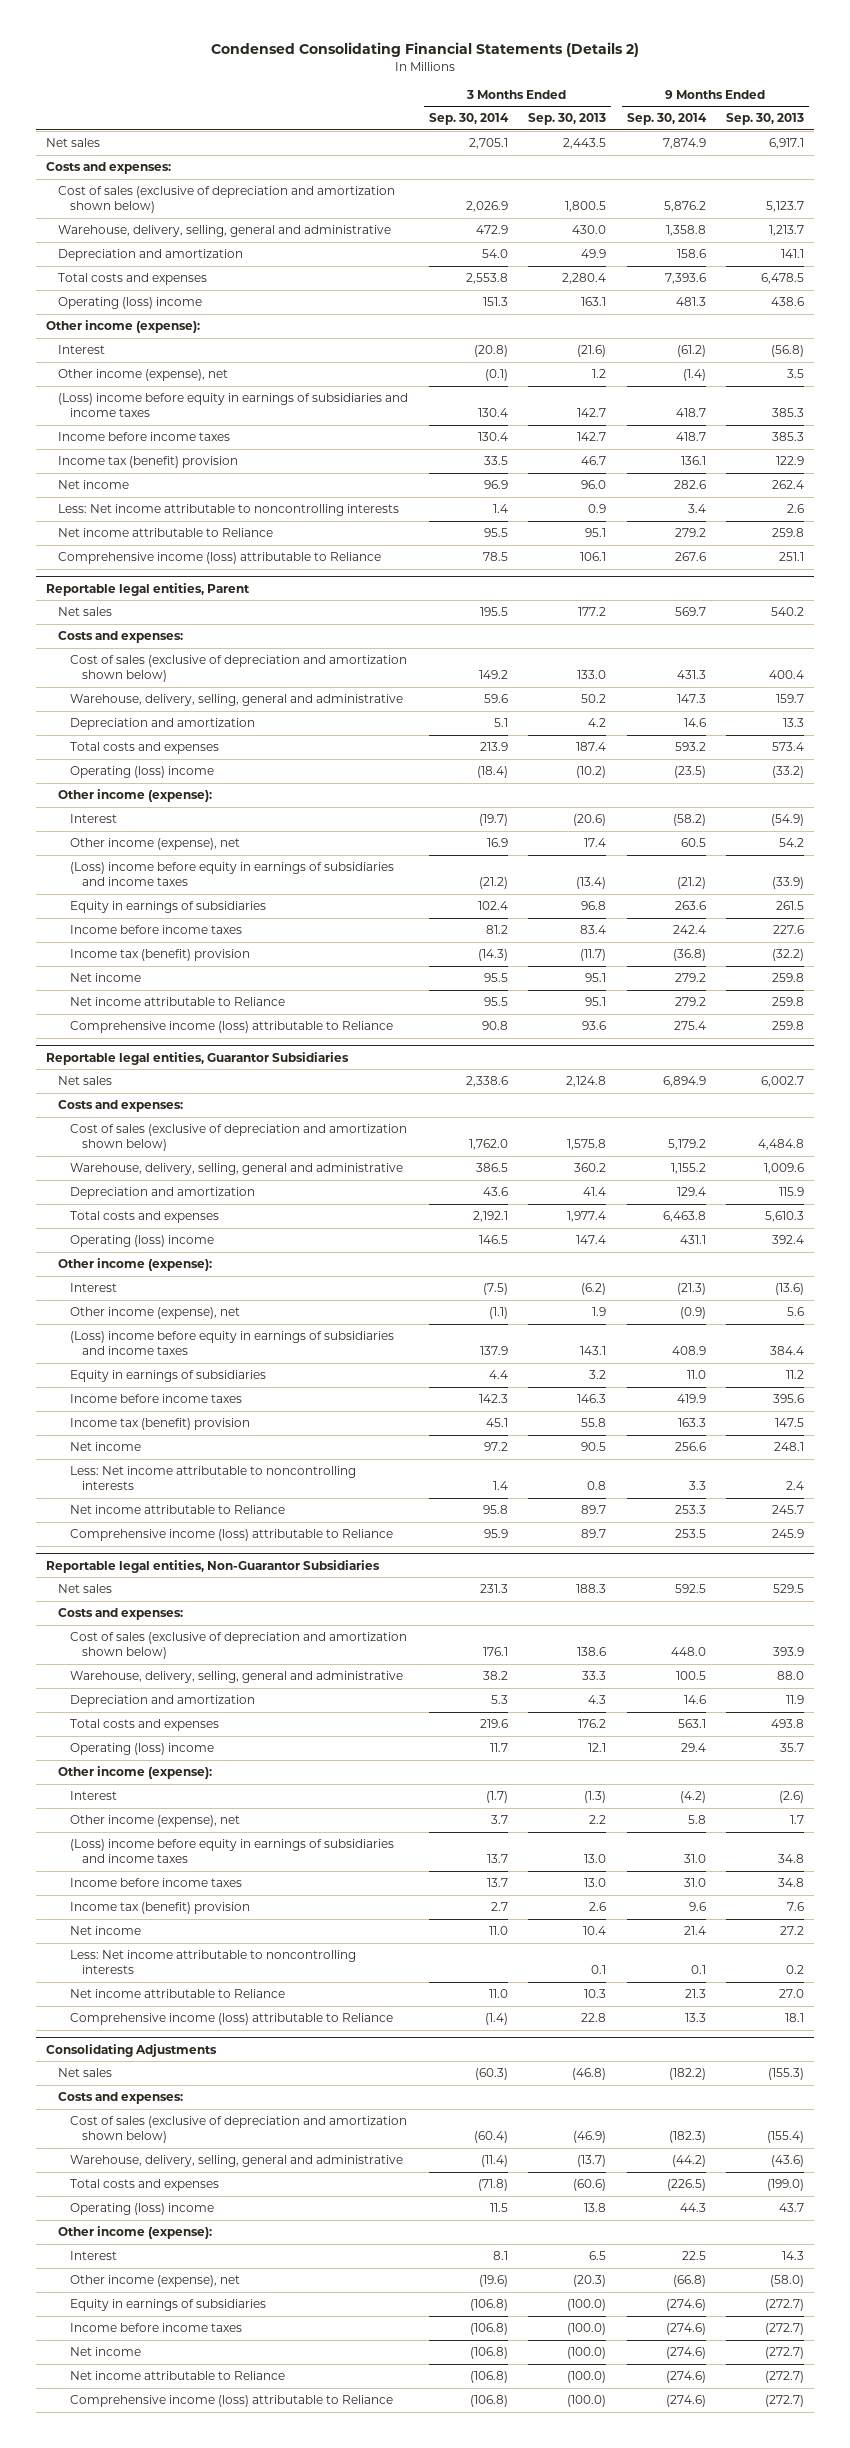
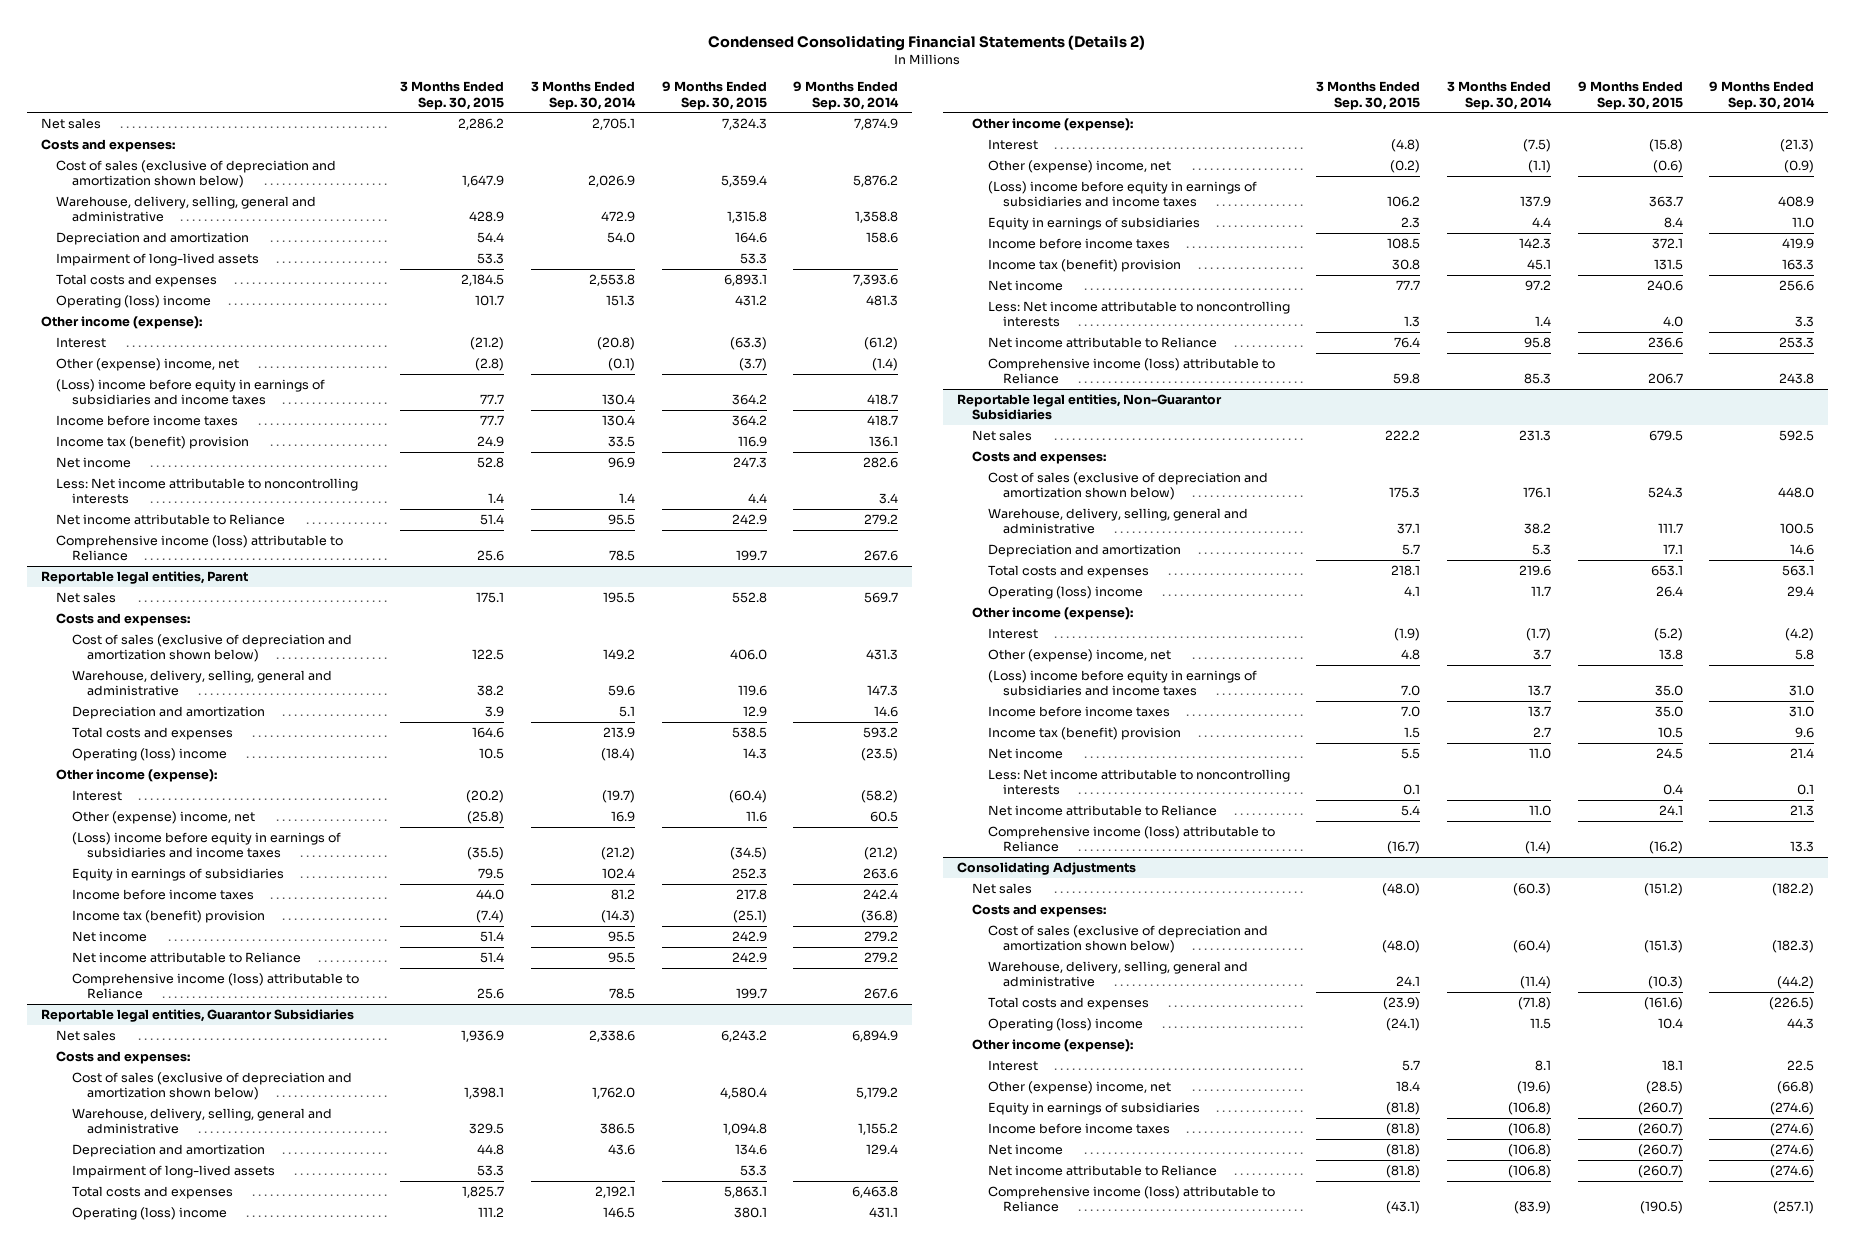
[528,113,607,126] Sep. 30, 2013 -> none
[726,113,805,126] Sep. 30, 2013 -> none
none -> [400,81,505,110] 3 Months Ended Sep. 30, 2015
none -> [661,81,767,110] 9 Months Ended Sep. 30, 2015
none -> [56,252,260,266] Impairment of long-lived assets
[58,368,229,381] Other income (expense), net -> [56,357,240,371] Other (expense) income, net
[70,837,241,850] Other income (expense), net -> [71,810,255,824] Other (expense) income, net
[481,1020,508,1030] 90.8 -> [609,988,636,1000] 78.5
[673,1020,706,1030] 275.4 -> [864,988,899,1000] 267.6
none -> [71,1164,275,1178] Impairment of long-lived assets
[70,1306,241,1319] Other income (expense), net -> [987,159,1171,173] Other (expense) income, net
[483,1528,508,1538] 95.9 -> [1524,373,1552,385] 85.3
[674,1528,706,1538] 253.5 -> [1779,373,1815,385] 243.8
[70,1814,241,1827] Other income (expense), net -> [987,648,1171,662] Other (expense) income, net
[70,2274,241,2287] Other income (expense), net -> [987,1080,1171,1094] Other (expense) income, net
[469,2394,508,2407] (106.8) -> [1514,1201,1552,1215] (83.9)
[665,2394,706,2407] (274.6) -> [1773,1201,1815,1215] (257.1)

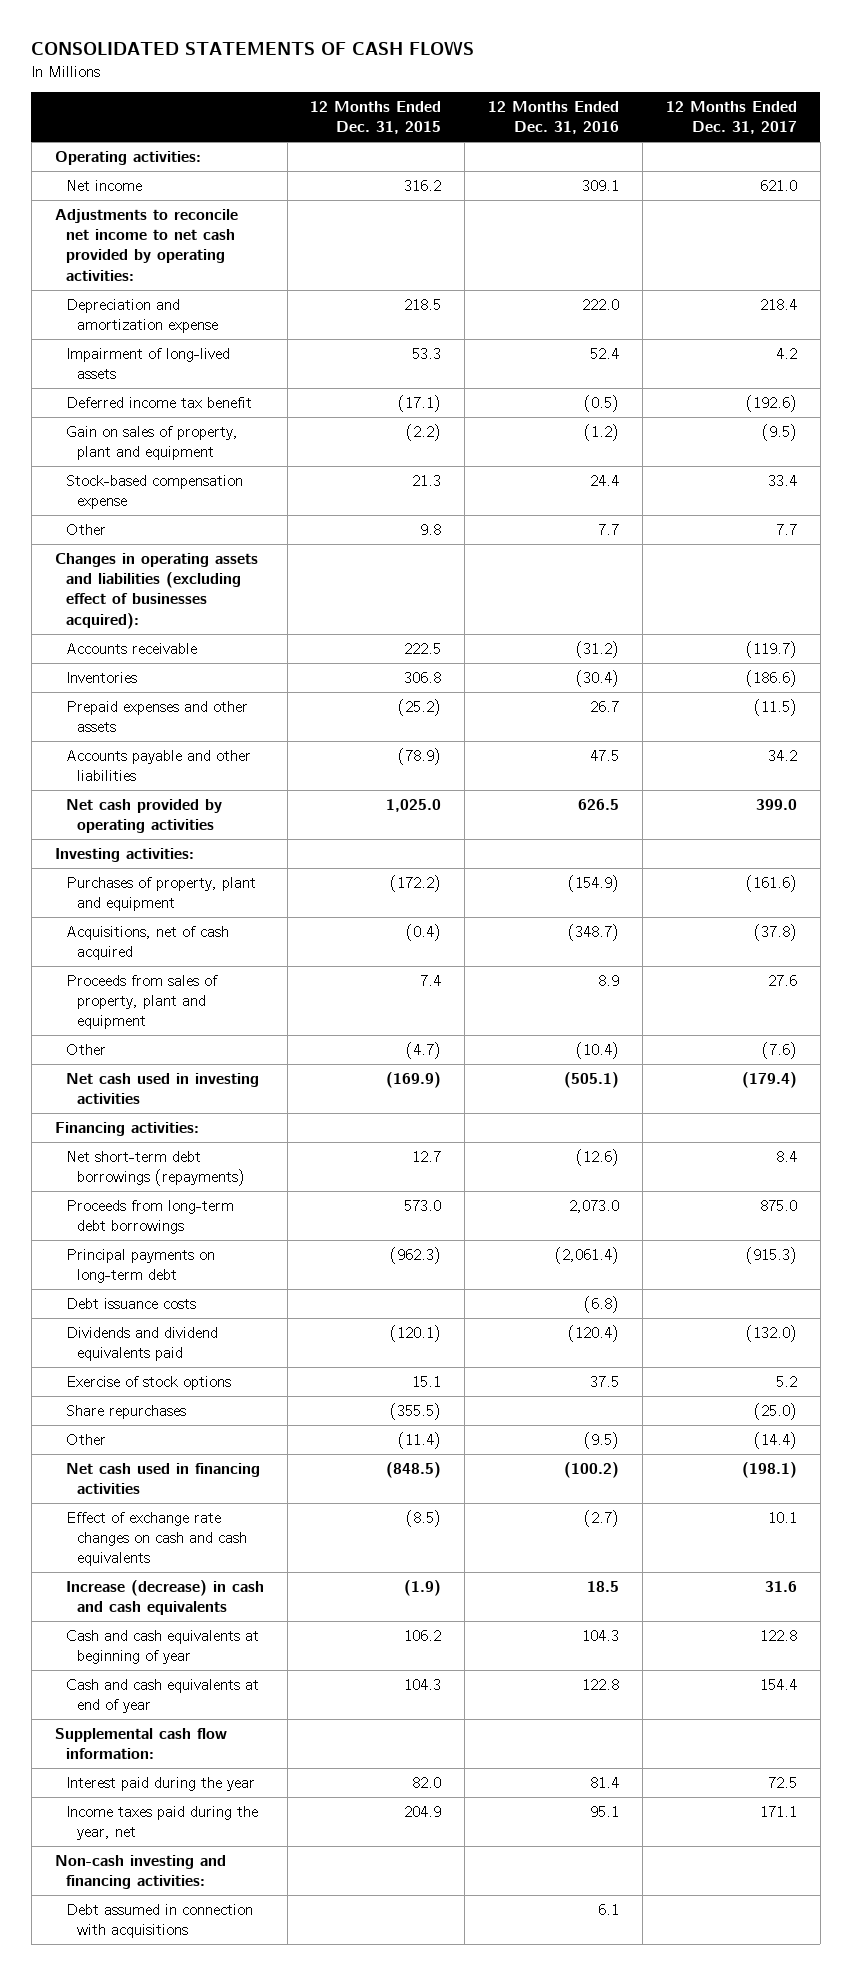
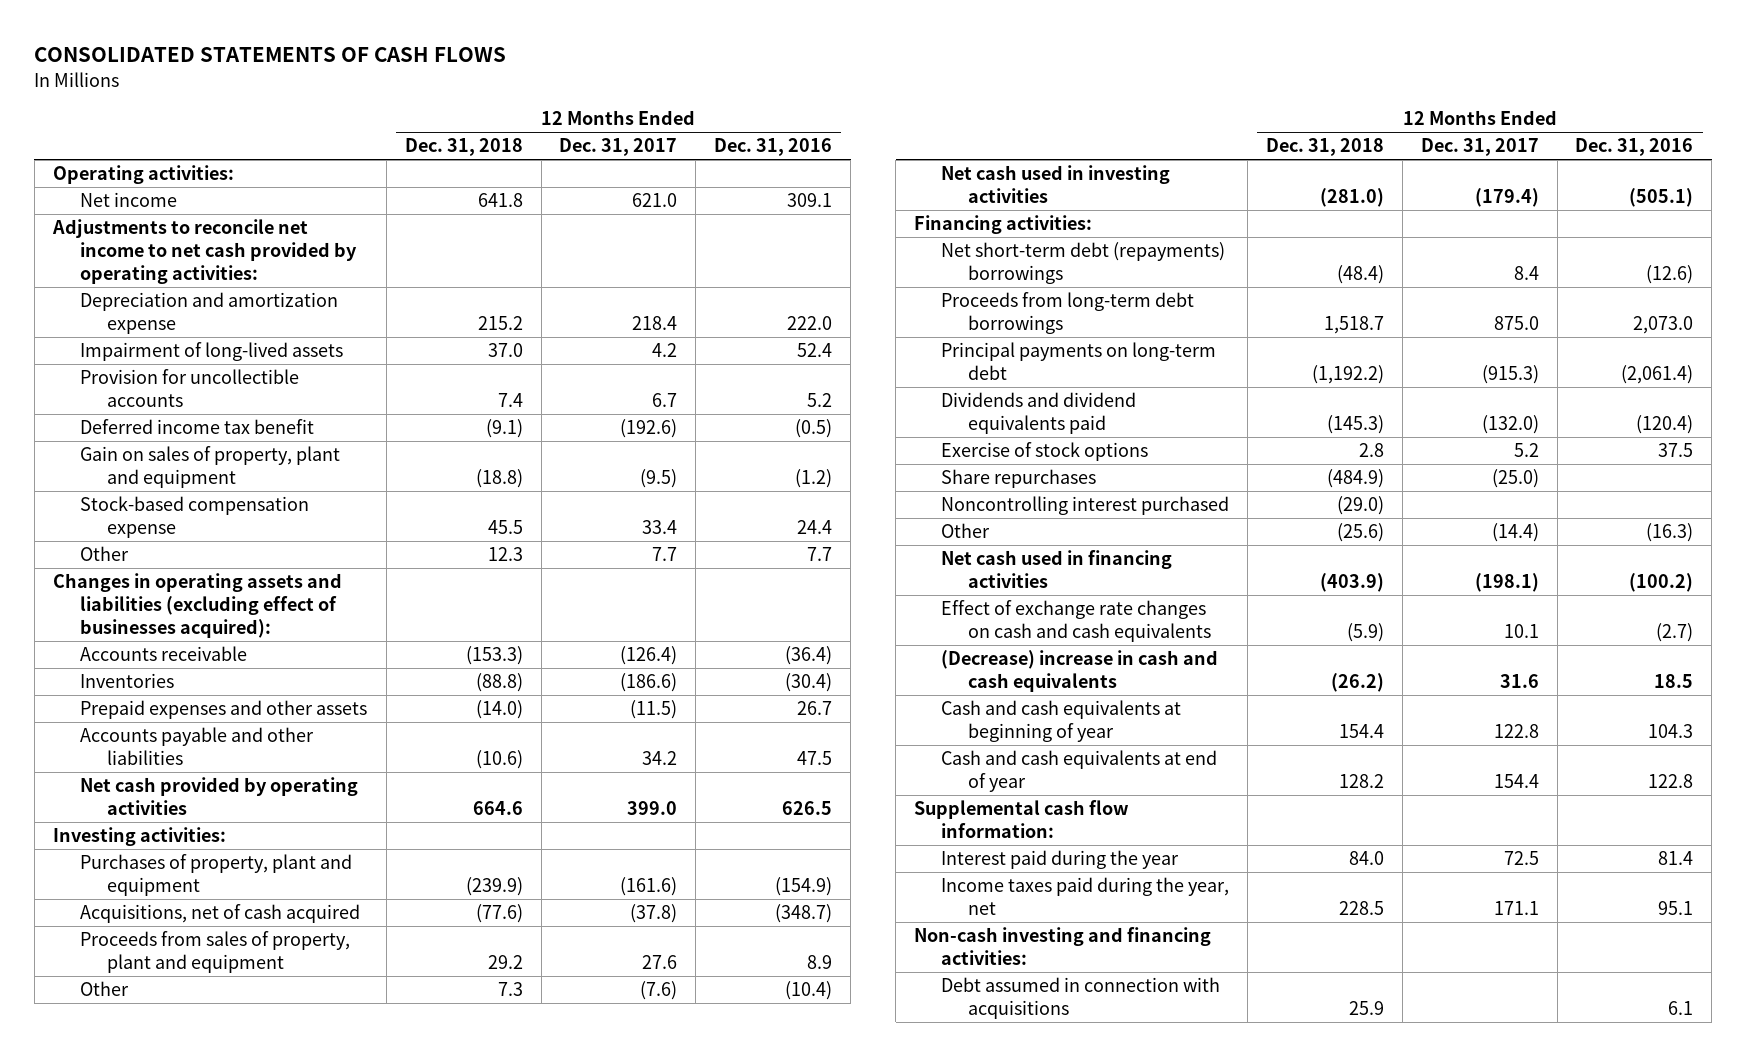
[310,101,442,135] 12 Months Ended Dec. 31, 2015 -> none
none -> [404,138,523,157] Dec. 31, 2018
none -> [80,369,300,408] Provision for uncollectible accounts
[576,640,620,658] (31.2) -> [785,646,833,666] (36.4)
[746,640,798,658] (119.7) -> [620,646,678,666] (126.4)
[65,1150,245,1187] Net short-term debt borrowings (repayments) -> [941,242,1226,285] Net short-term debt (repayments) borrowings
[65,1297,196,1309] Debt issuance costs -> none
none -> [941,496,1230,516] Noncontrolling interest purchased
[584,1431,620,1449] (9.5) -> [1646,523,1694,543] (16.3)
[65,1579,264,1616] Increase (decrease) in cash and cash equivalents -> [941,650,1219,693] (Decrease) increase in cash and cash equivalents

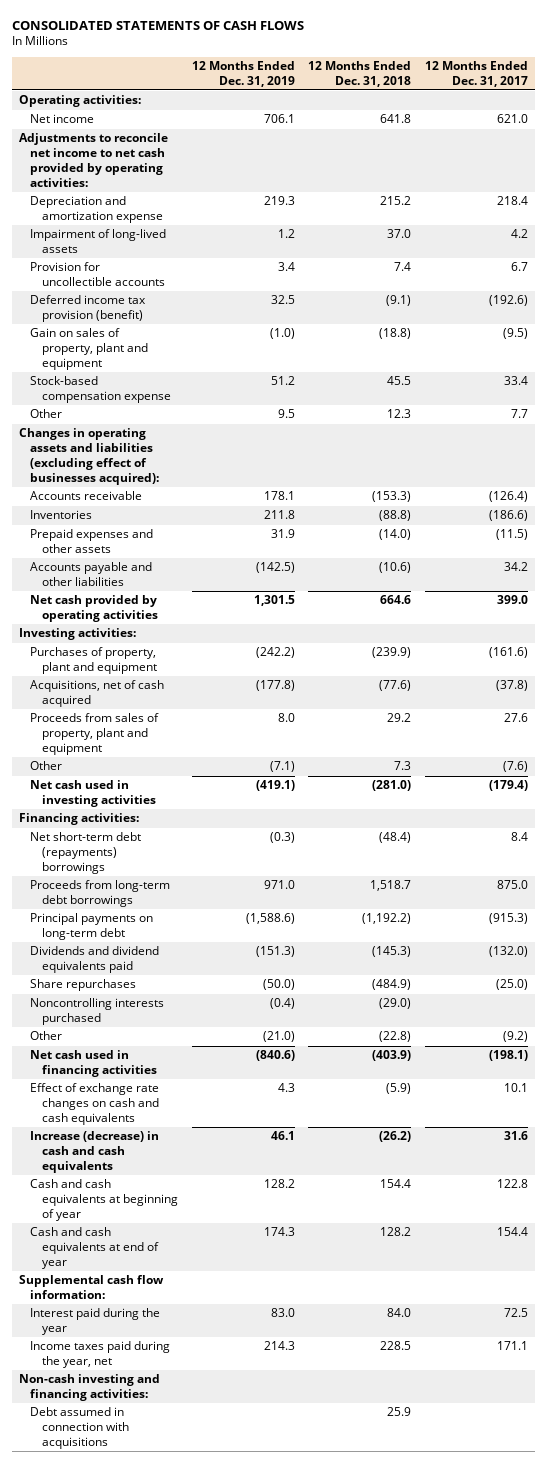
[714,138,833,157] Dec. 31, 2016 -> none
none -> [191,60,295,87] 12 Months Ended Dec. 31, 2019
[80,419,315,435] Deferred income tax benefit -> [30,295,147,323] Deferred income tax provision (benefit)
[941,442,1149,462] Exercise of stock options -> none
[941,496,1230,516] Noncontrolling interest purchased -> [30,998,165,1026] Noncontrolling interests purchased
[1336,523,1384,543] (25.6) -> [379,1031,412,1043] (22.8)
[1491,523,1539,543] (14.4) -> [503,1031,529,1043] (9.2)
[941,650,1219,693] (Decrease) increase in cash and cash equivalents -> [30,1131,160,1173] Increase (decrease) in cash and cash equivalents

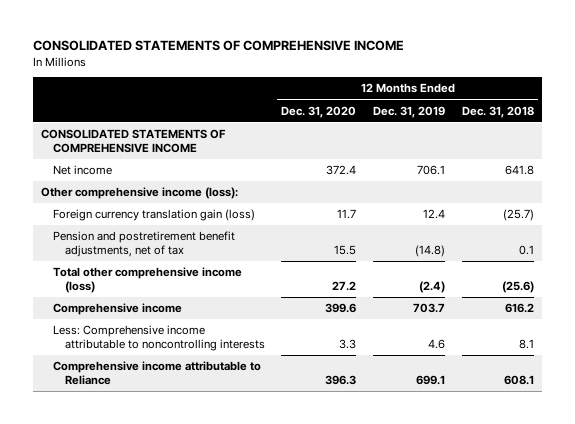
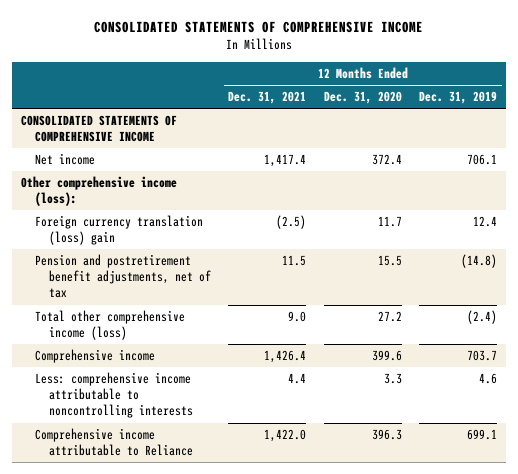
[461,105,534,118] Dec. 31, 2018 -> none
none -> [228,91,307,105] Dec. 31, 2021
[52,209,255,222] Foreign currency translation gain (loss) -> [34,215,203,246] Foreign currency translation (loss) gain
[52,325,265,351] Less: Comprehensive income attributable to noncontrolling interests -> [34,372,193,419] Less: comprehensive income attributable to noncontrolling interests

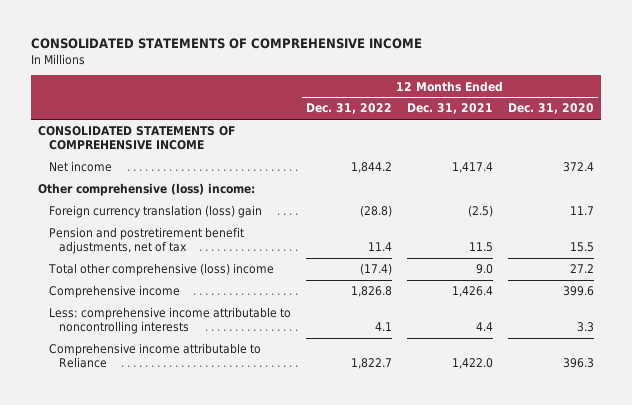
[419,91,498,105] Dec. 31, 2019 -> none
none -> [305,103,392,115] Dec. 31, 2022
[20,176,177,207] Other comprehensive income (loss): -> [38,183,256,197] Other comprehensive (loss) income:
[34,310,185,341] Total other comprehensive income (loss) -> [47,263,274,277] Total other comprehensive (loss) income

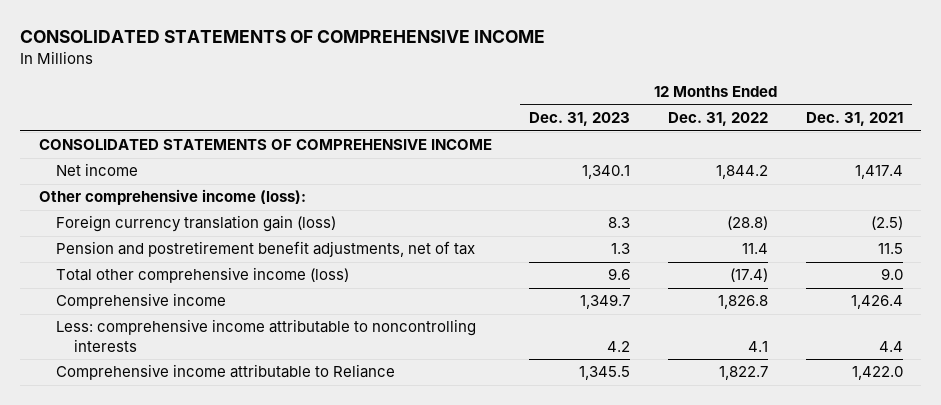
[507,103,594,115] Dec. 31, 2020 -> none
none -> [529,112,631,127] Dec. 31, 2023
[38,183,256,197] Other comprehensive (loss) income: -> [38,189,306,206] Other comprehensive income (loss):
[48,205,262,219] Foreign currency translation (loss) gain -> [56,215,337,233] Foreign currency translation gain (loss)
[47,263,274,277] Total other comprehensive (loss) income -> [56,267,350,284] Total other comprehensive income (loss)

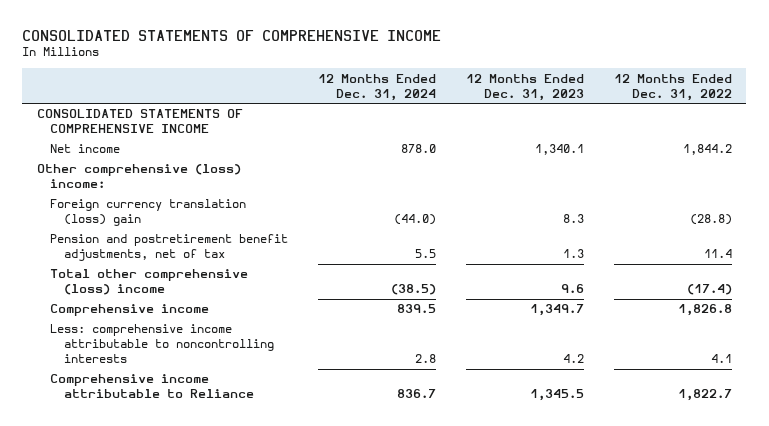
[805,112,903,127] Dec. 31, 2021 -> none
none -> [318,73,437,101] 12 Months Ended Dec. 31, 2024
[38,189,306,206] Other comprehensive income (loss): -> [37,164,242,189] Other comprehensive (loss) income:
[56,215,337,233] Foreign currency translation gain (loss) -> [50,199,247,227] Foreign currency translation (loss) gain
[56,267,350,284] Total other comprehensive income (loss) -> [50,269,249,296] Total other comprehensive (loss) income

